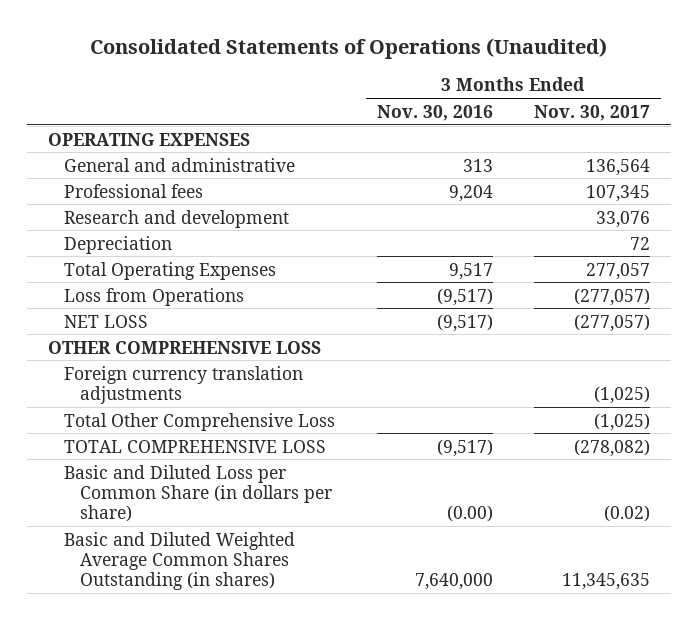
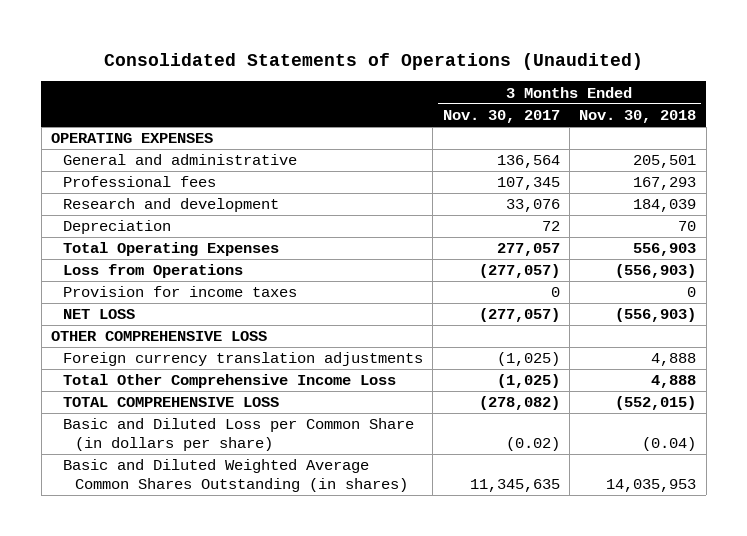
[376,104,493,121] Nov. 30, 2016 -> none
none -> [579,110,697,124] Nov. 30, 2018
none -> [62,286,297,298] Provision for income taxes
[63,412,335,431] Total Other Comprehensive Loss -> [62,374,396,389] Total Other Comprehensive Income Loss

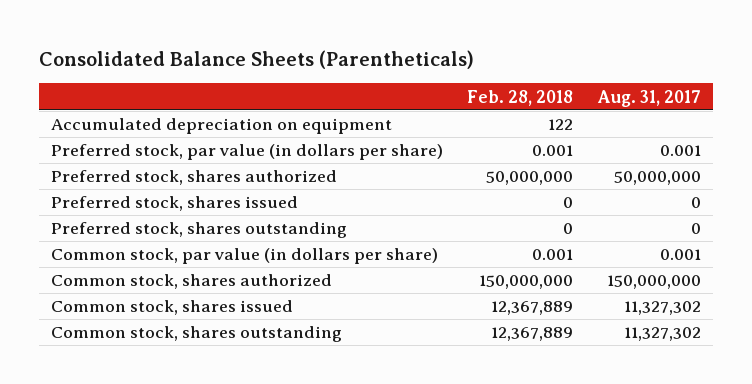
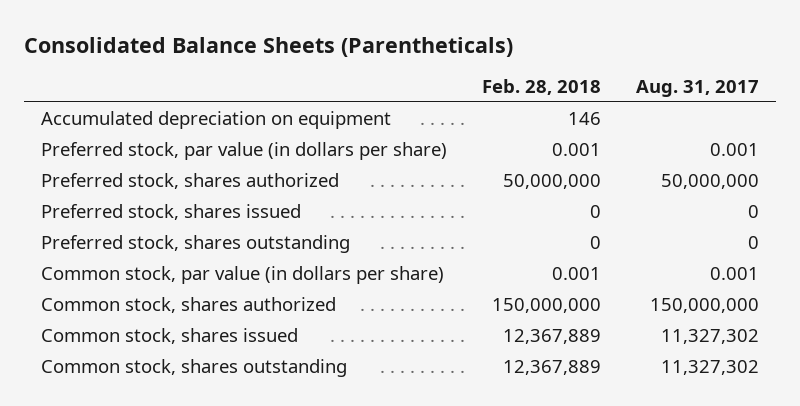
[548,119,574,131] 122 -> [567,111,601,125] 146

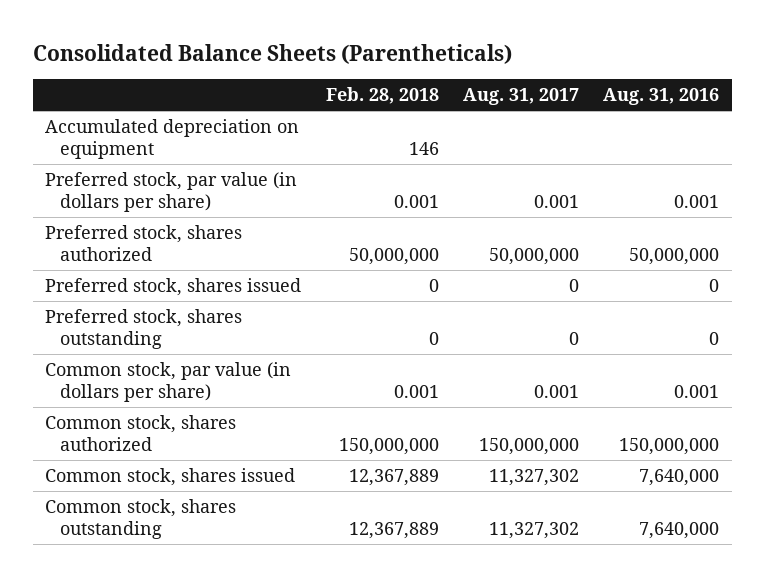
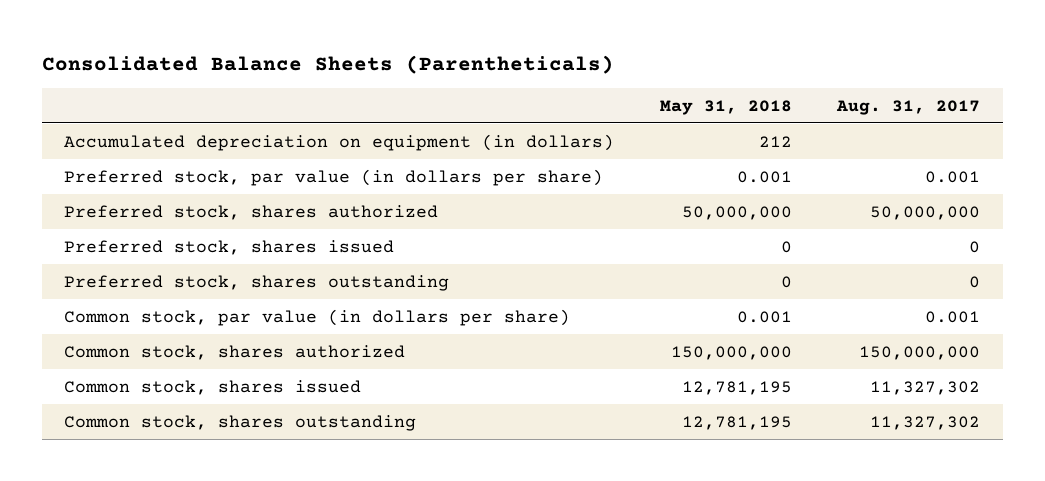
[325,87,439,105] Feb. 28, 2018 -> none
[603,88,720,106] Aug. 31, 2016 -> none
none -> [659,99,792,115] May 31, 2018
[45,118,300,160] Accumulated depreciation on equipment -> [64,133,615,151] Accumulated depreciation on equipment (in dollars)

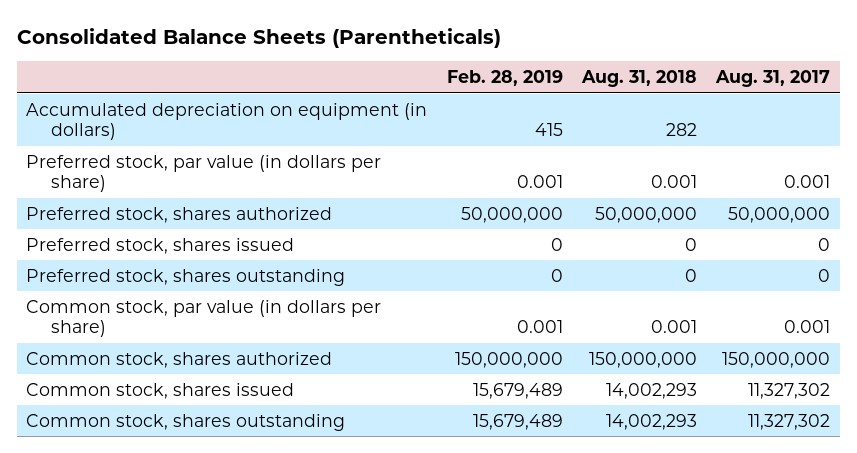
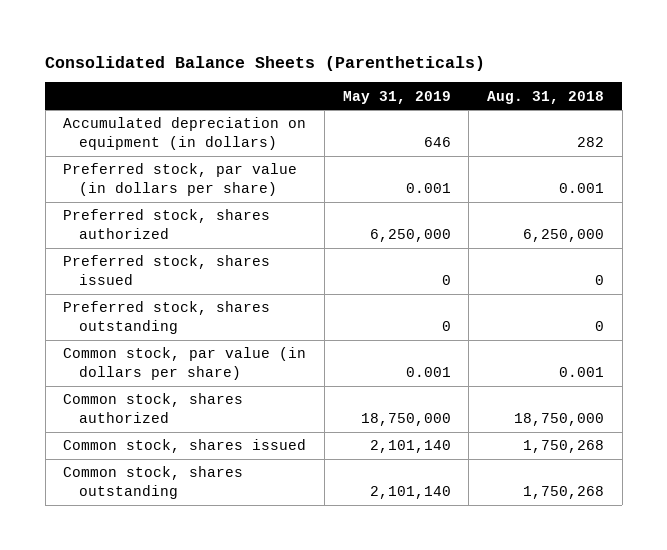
[446,70,563,87] Feb. 28, 2019 -> none
[715,70,831,88] Aug. 31, 2017 -> none
none -> [342,90,451,104] May 31, 2019
[595,206,698,223] 50,000,000 -> [522,229,604,243] 6,250,000
[589,351,698,368] 150,000,000 -> [513,413,604,427] 18,750,000
[606,382,698,399] 14,002,293 -> [522,440,604,454] 1,750,268
[606,413,698,430] 14,002,293 -> [522,486,604,500] 1,750,268

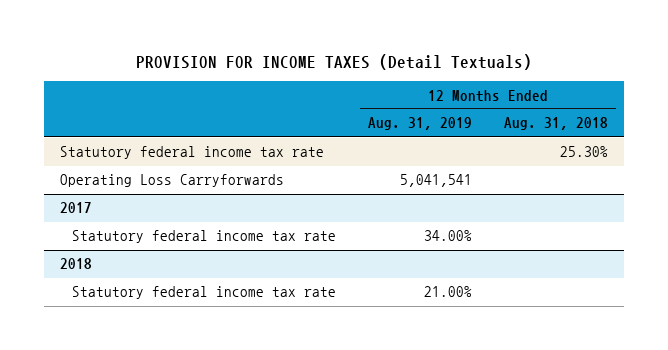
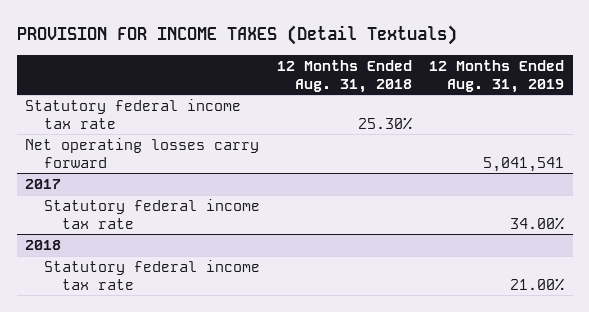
[60,174,285,188] Operating Loss Carryforwards -> [25,138,260,168] Net operating losses carry forward

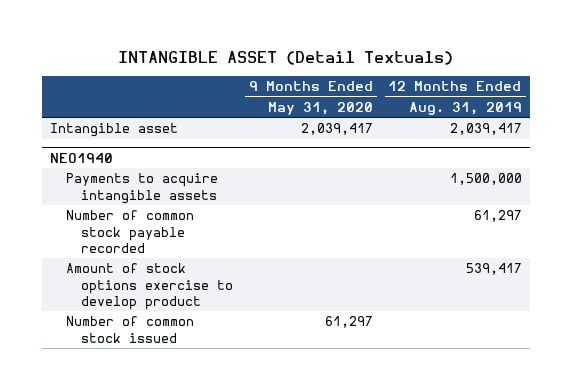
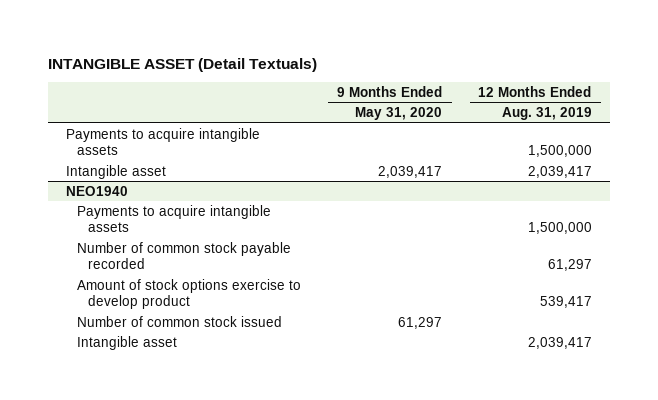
none -> [65,127,260,156] Payments to acquire intangible assets
none -> [76,335,177,350] Intangible asset

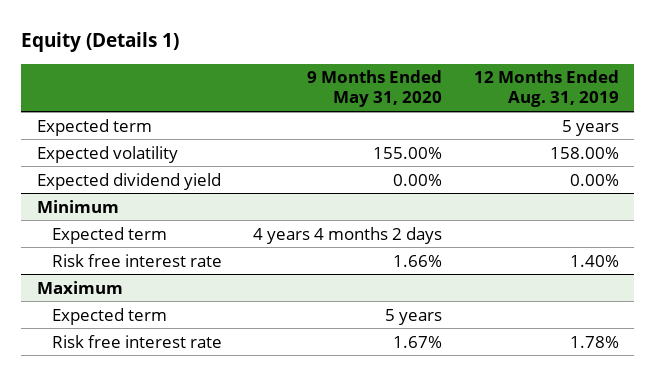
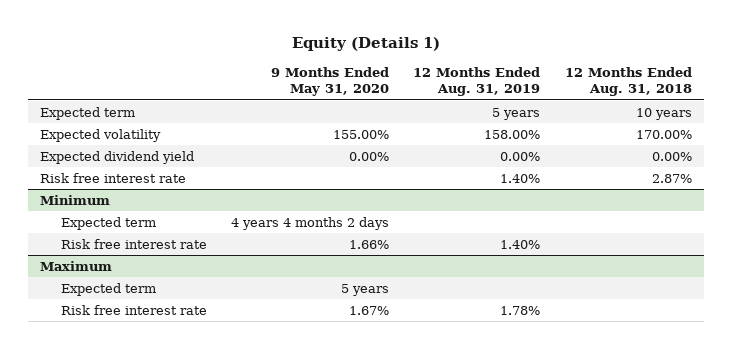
none -> [564,66,692,97] 12 Months Ended Aug. 31, 2018
none -> [39,172,186,183] Risk free interest rate

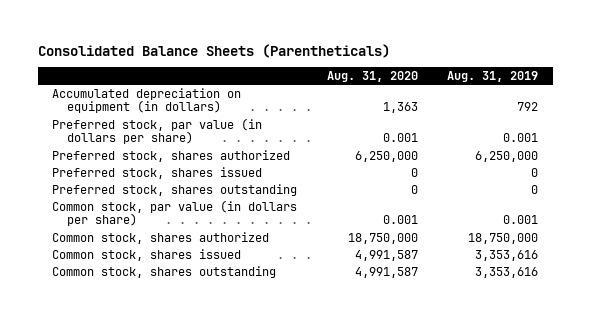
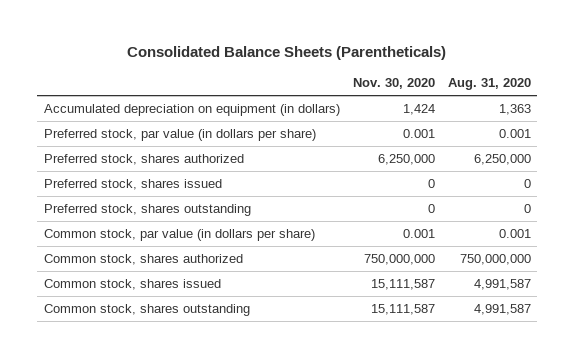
[447,70,539,82] Aug. 31, 2019 -> none
none -> [352,78,435,90] Nov. 30, 2020
[347,232,418,244] 18,750,000 -> [459,253,531,265] 750,000,000

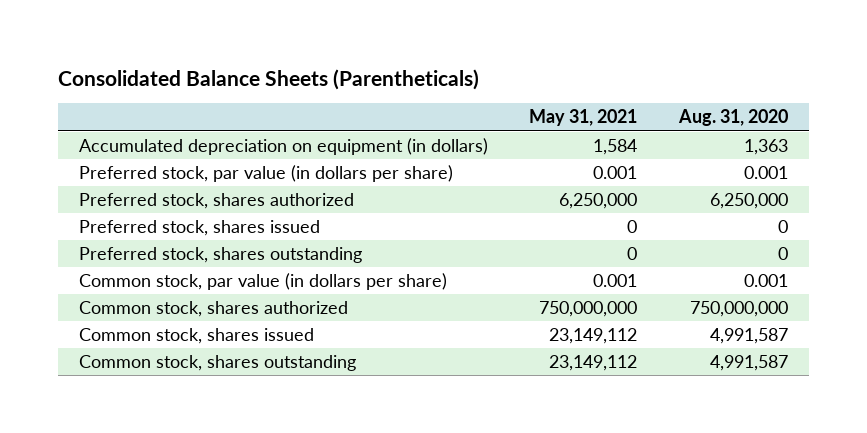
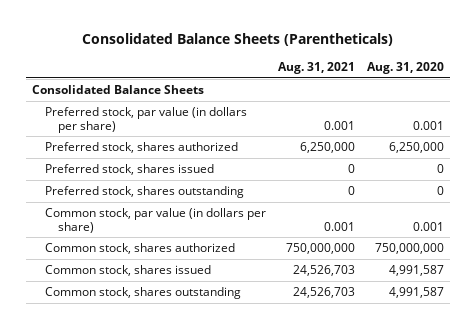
[529,109,638,127] May 31, 2021 -> none
none -> [278,62,356,75] Aug. 31, 2021
[78,138,488,156] Accumulated depreciation on equipment (in dollars) -> none
none -> [32,85,205,95] Consolidated Balance Sheets

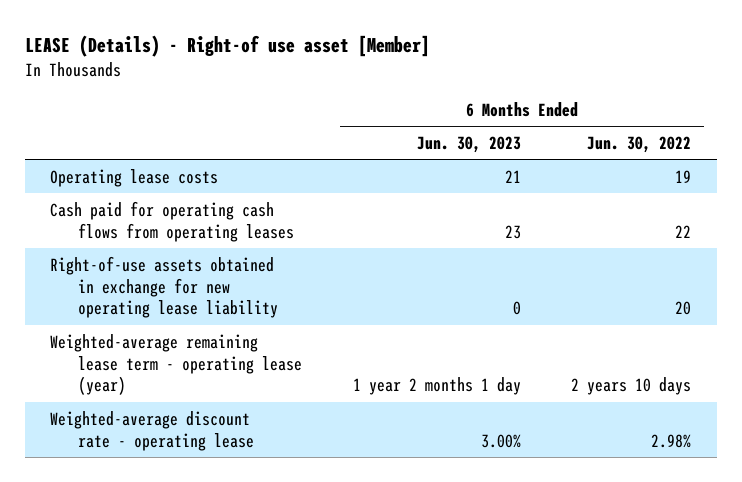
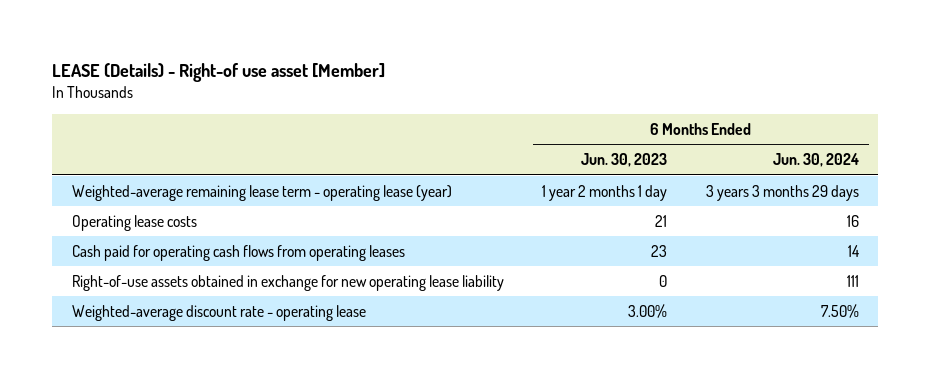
[587,135,692,153] Jun. 30, 2022 -> none
none -> [772,153,859,168] Jun. 30, 2024
[50,333,302,396] Weighted-average remaining lease term - operating lease (year) -> [71,184,452,201] Weighted-average remaining lease term - operating lease (year)

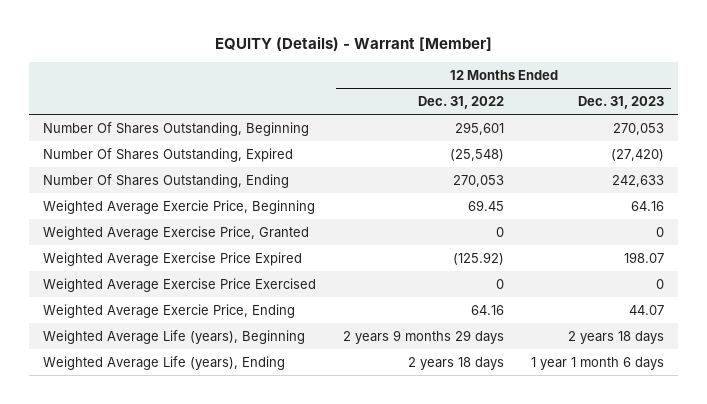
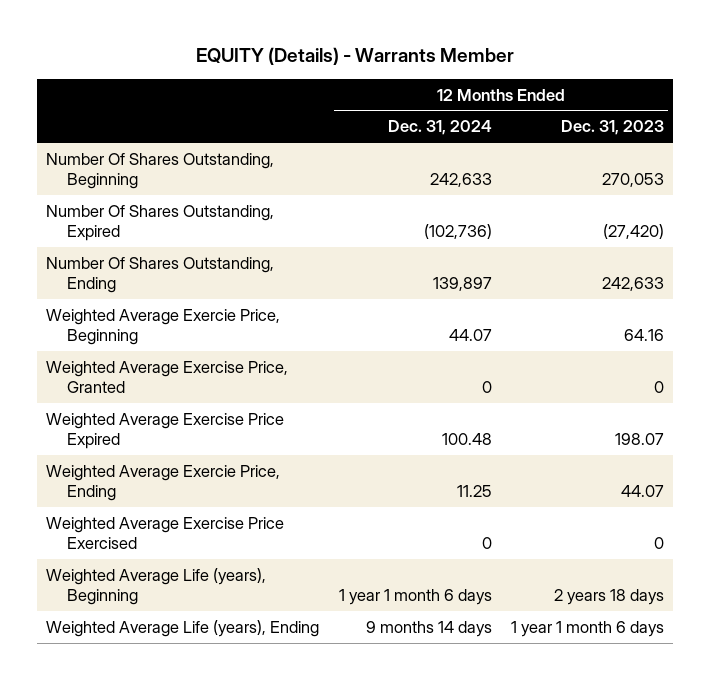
[214,36,492,52] EQUITY (Details) - Warrant [Member] -> [196,47,515,66] EQUITY (Details) - Warrants Member
[418,96,505,110] Dec. 31, 2022 -> none
none -> [387,120,492,136] Dec. 31, 2024
[42,277,316,292] Weighted Average Exercise Price Exercised -> [46,516,285,550] Weighted Average Exercise Price Exercised

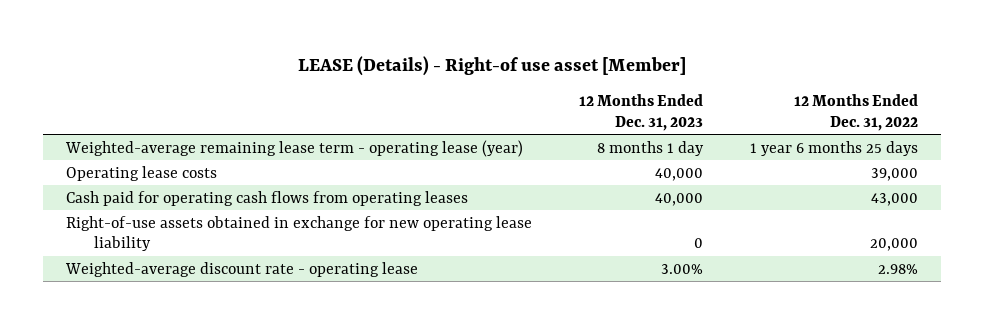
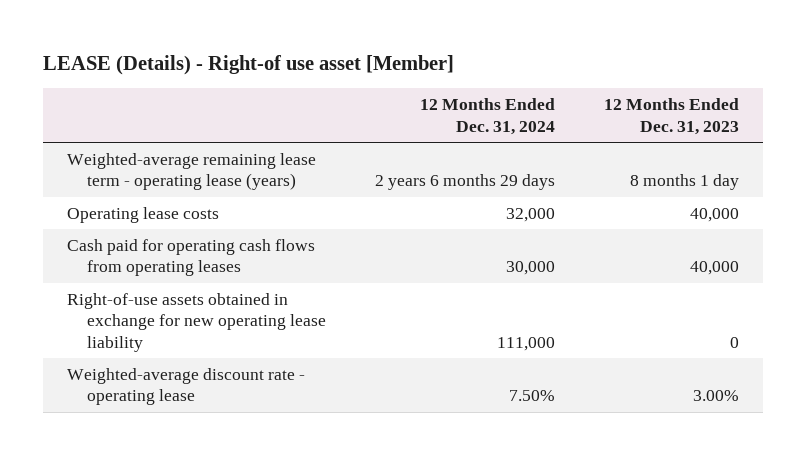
[794,94,919,131] 12 Months Ended Dec. 31, 2022 -> none
none -> [419,98,555,135] 12 Months Ended Dec. 31, 2024
[65,139,524,157] Weighted-average remaining lease term - operating lease (year) -> [67,152,317,191] Weighted-average remaining lease term - operating lease (years)

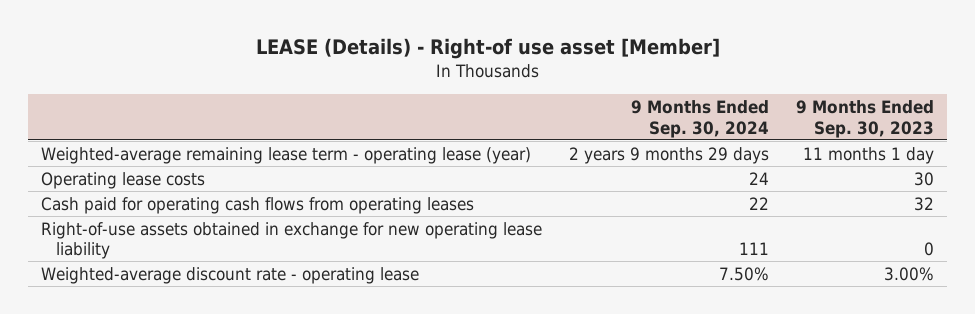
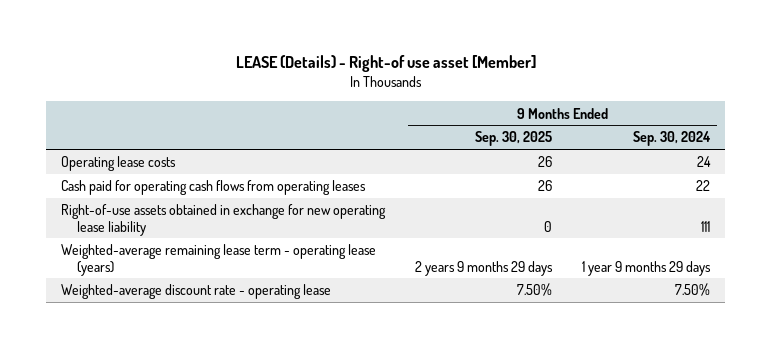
[795,100,934,138] 9 Months Ended Sep. 30, 2023 -> none
none -> [475,131,553,147] Sep. 30, 2025
[41,146,532,164] Weighted-average remaining lease term - operating lease (year) -> none
none -> [61,244,377,276] Weighted-average remaining lease term - operating lease (years)

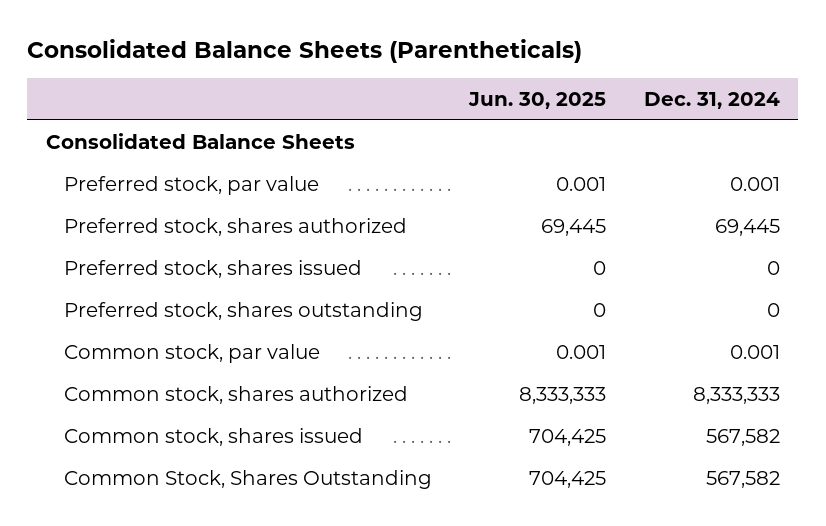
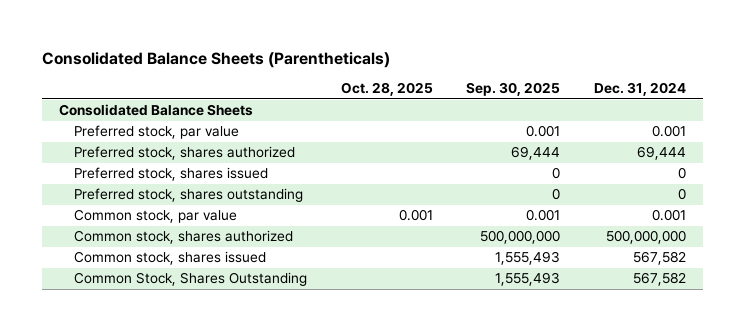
[468,91,607,109] Jun. 30, 2025 -> none
none -> [340,82,433,97] Oct. 28, 2025
none -> [466,82,561,97] Sep. 30, 2025
[714,218,780,236] 69,445 -> [636,146,686,161] 69,444
[692,386,780,404] 8,333,333 -> [605,230,686,245] 500,000,000

